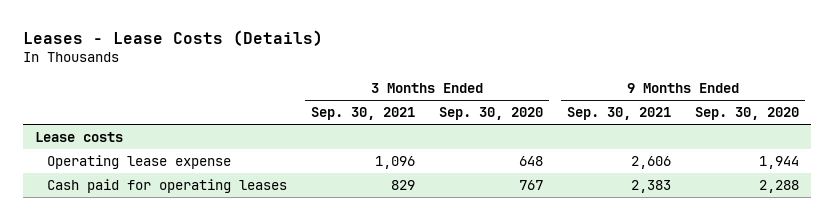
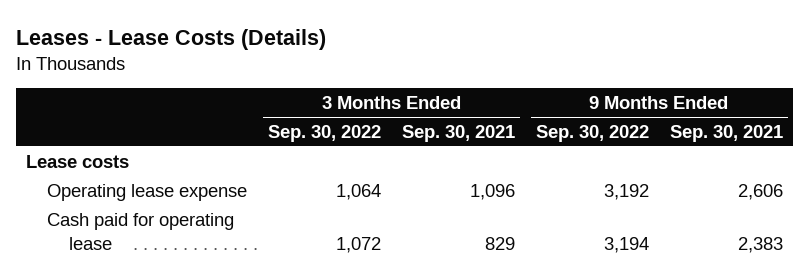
[439,107,544,121] Sep. 30, 2020 -> none
[694,107,799,121] Sep. 30, 2020 -> none
none -> [268,124,382,142] Sep. 30, 2022
none -> [535,124,649,142] Sep. 30, 2022
[47,179,288,194] Cash paid for operating leases -> [47,212,235,250] Cash paid for operating lease

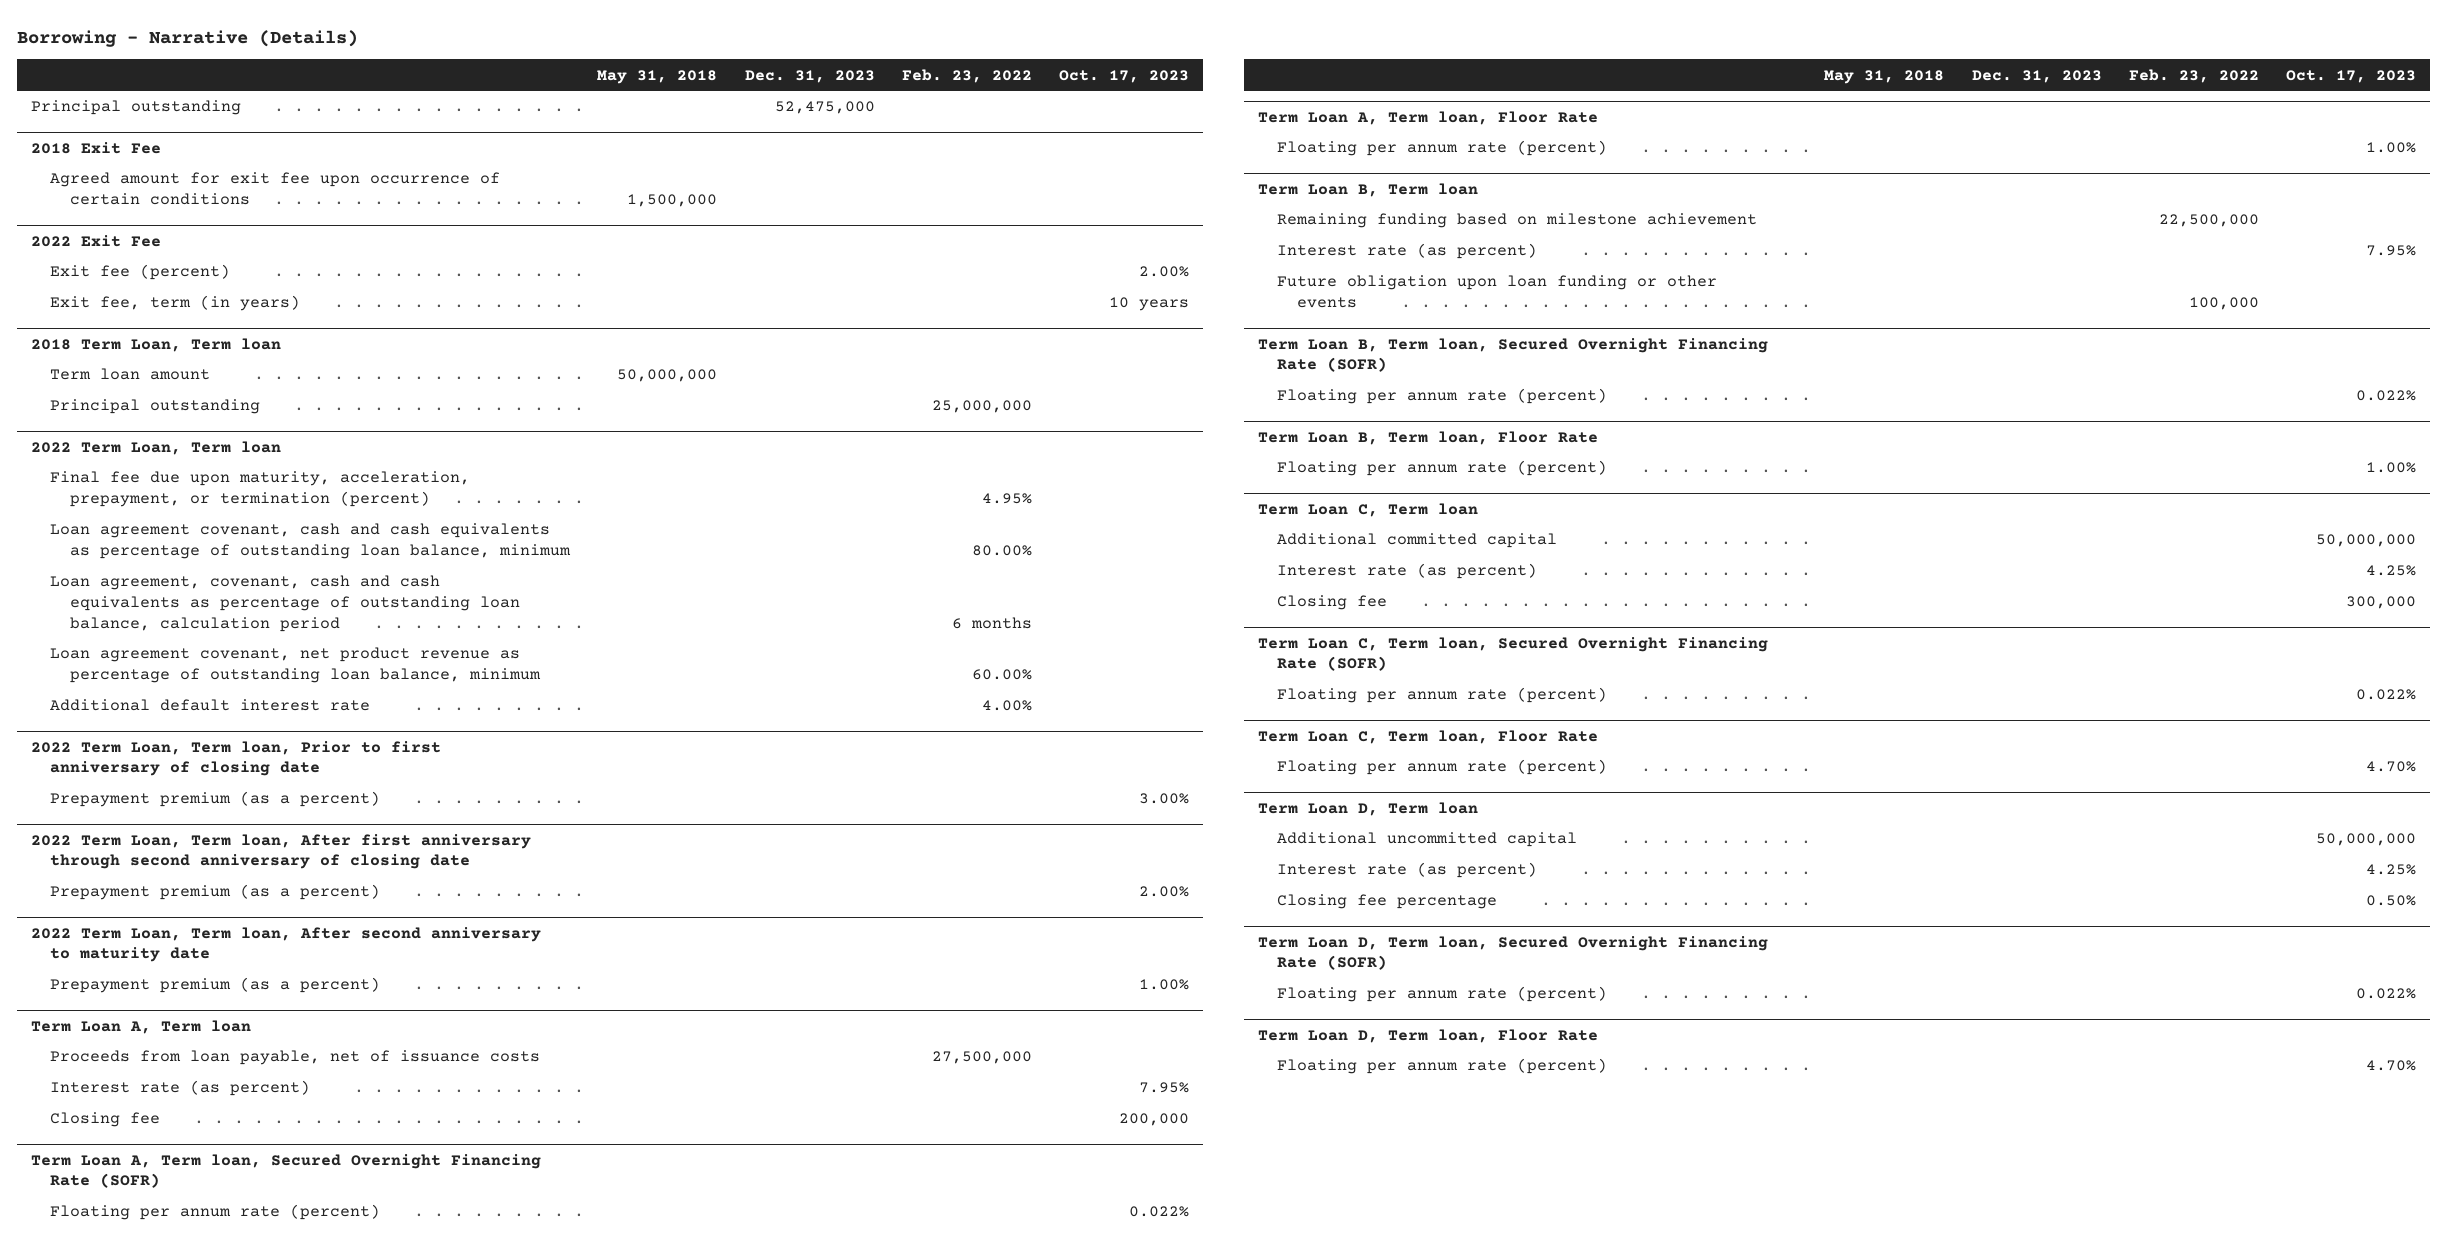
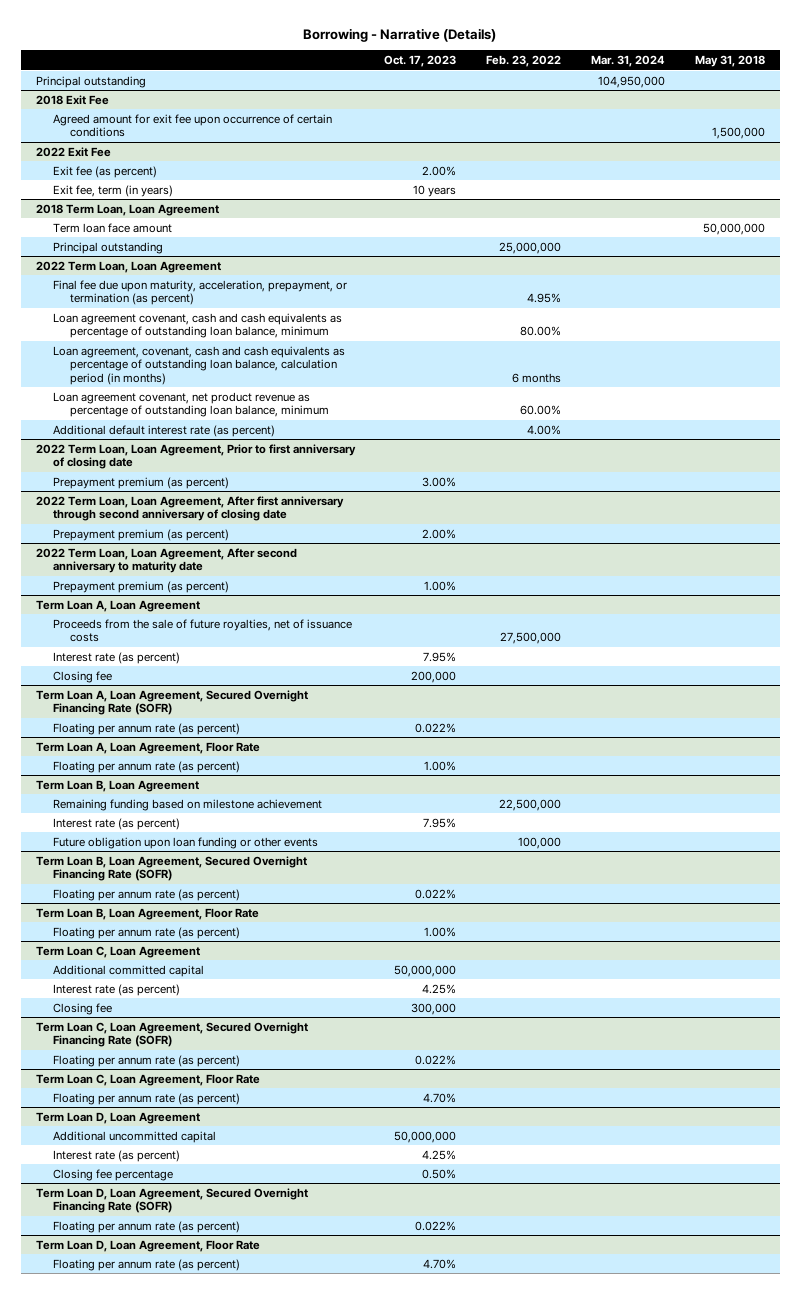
[744,69,875,83] Dec. 31, 2023 -> none
none -> [591,55,666,68] Mar. 31, 2024
[50,264,231,281] Exit fee (percent) -> [52,165,157,178] Exit fee (as percent)
[30,337,281,352] 2018 Term Loan, Term loan -> [35,203,219,216] 2018 Term Loan, Loan Agreement
[50,368,211,381] Term loan amount -> [52,222,172,233] Term loan face amount
[30,440,281,455] 2022 Term Loan, Term loan -> [35,260,221,273] 2022 Term Loan, Loan Agreement
[50,471,471,508] Final fee due upon maturity, acceleration, prepayment, or termination (percent) -> [52,279,347,306] Final fee due upon maturity, acceleration, prepayment, or termination (as percent)
[50,575,521,632] Loan agreement, covenant, cash and cash equivalents as percentage of outstanding loan balance, calculation period -> [52,345,345,385] Loan agreement, covenant, cash and cash equivalents as percentage of outstanding loan balance, calculation period (in months)
[50,699,371,712] Additional default interest rate -> [52,424,275,437] Additional default interest rate (as percent)
[30,740,441,777] 2022 Term Loan, Term loan, Prior to first anniversary of closing date -> [35,443,356,470] 2022 Term Loan, Loan Agreement, Prior to first anniversary of closing date
[50,791,381,808] Prepayment premium (as a percent) -> [52,476,229,489] Prepayment premium (as percent)
[30,833,531,870] 2022 Term Loan, Term loan, After first anniversary through second anniversary of closing date -> [35,495,344,522] 2022 Term Loan, Loan Agreement, After first anniversary through second anniversary of closing date
[50,884,381,901] Prepayment premium (as a percent) -> [52,528,229,541] Prepayment premium (as percent)
[30,926,541,963] 2022 Term Loan, Term loan, After second anniversary to maturity date -> [35,547,297,574] 2022 Term Loan, Loan Agreement, After second anniversary to maturity date
[50,977,381,994] Prepayment premium (as a percent) -> [52,580,229,593] Prepayment premium (as percent)
[30,1019,251,1034] Term Loan A, Term loan -> [35,599,200,612] Term Loan A, Loan Agreement
[50,1050,541,1066] Proceeds from loan payable, net of issuance costs -> [52,618,352,643] Proceeds from the sale of future royalties, net of issuance costs
[30,1153,541,1189] Term Loan A, Term loan, Secured Overnight Financing Rate (SOFR) -> [35,689,308,716] Term Loan A, Loan Agreement, Secured Overnight Financing Rate (SOFR)
[50,1204,381,1221] Floating per annum rate (percent) -> [52,722,240,735] Floating per annum rate (as percent)
[1257,110,1598,125] Term Loan A, Term loan, Floor Rate -> [35,741,260,754] Term Loan A, Loan Agreement, Floor Rate
[1277,140,1608,157] Floating per annum rate (percent) -> [52,760,240,773] Floating per annum rate (as percent)
[1257,182,1478,197] Term Loan B, Term loan -> [35,779,199,792] Term Loan B, Loan Agreement
[1257,337,1768,373] Term Loan B, Term loan, Secured Overnight Financing Rate (SOFR) -> [35,855,307,882] Term Loan B, Loan Agreement, Secured Overnight Financing Rate (SOFR)
[1277,388,1608,405] Floating per annum rate (percent) -> [52,888,240,901] Floating per annum rate (as percent)
[1257,430,1598,445] Term Loan B, Term loan, Floor Rate -> [35,907,259,920] Term Loan B, Loan Agreement, Floor Rate
[1277,460,1608,477] Floating per annum rate (percent) -> [52,926,240,939] Floating per annum rate (as percent)
[1257,502,1478,517] Term Loan C, Term loan -> [35,945,200,958] Term Loan C, Loan Agreement
[1257,636,1768,672] Term Loan C, Term loan, Secured Overnight Financing Rate (SOFR) -> [35,1021,308,1048] Term Loan C, Loan Agreement, Secured Overnight Financing Rate (SOFR)
[1277,687,1608,704] Floating per annum rate (percent) -> [52,1054,240,1067] Floating per annum rate (as percent)
[1257,729,1598,744] Term Loan C, Term loan, Floor Rate -> [35,1073,260,1086] Term Loan C, Loan Agreement, Floor Rate
[1277,759,1608,776] Floating per annum rate (percent) -> [52,1092,240,1105] Floating per annum rate (as percent)
[1257,801,1478,816] Term Loan D, Term loan -> [35,1111,200,1124] Term Loan D, Loan Agreement
[1257,935,1768,971] Term Loan D, Term loan, Secured Overnight Financing Rate (SOFR) -> [35,1187,308,1214] Term Loan D, Loan Agreement, Secured Overnight Financing Rate (SOFR)
[1277,986,1608,1003] Floating per annum rate (percent) -> [52,1220,240,1233] Floating per annum rate (as percent)
[1257,1028,1598,1043] Term Loan D, Term loan, Floor Rate -> [35,1239,260,1252] Term Loan D, Loan Agreement, Floor Rate
[1277,1058,1608,1075] Floating per annum rate (percent) -> [52,1258,240,1271] Floating per annum rate (as percent)

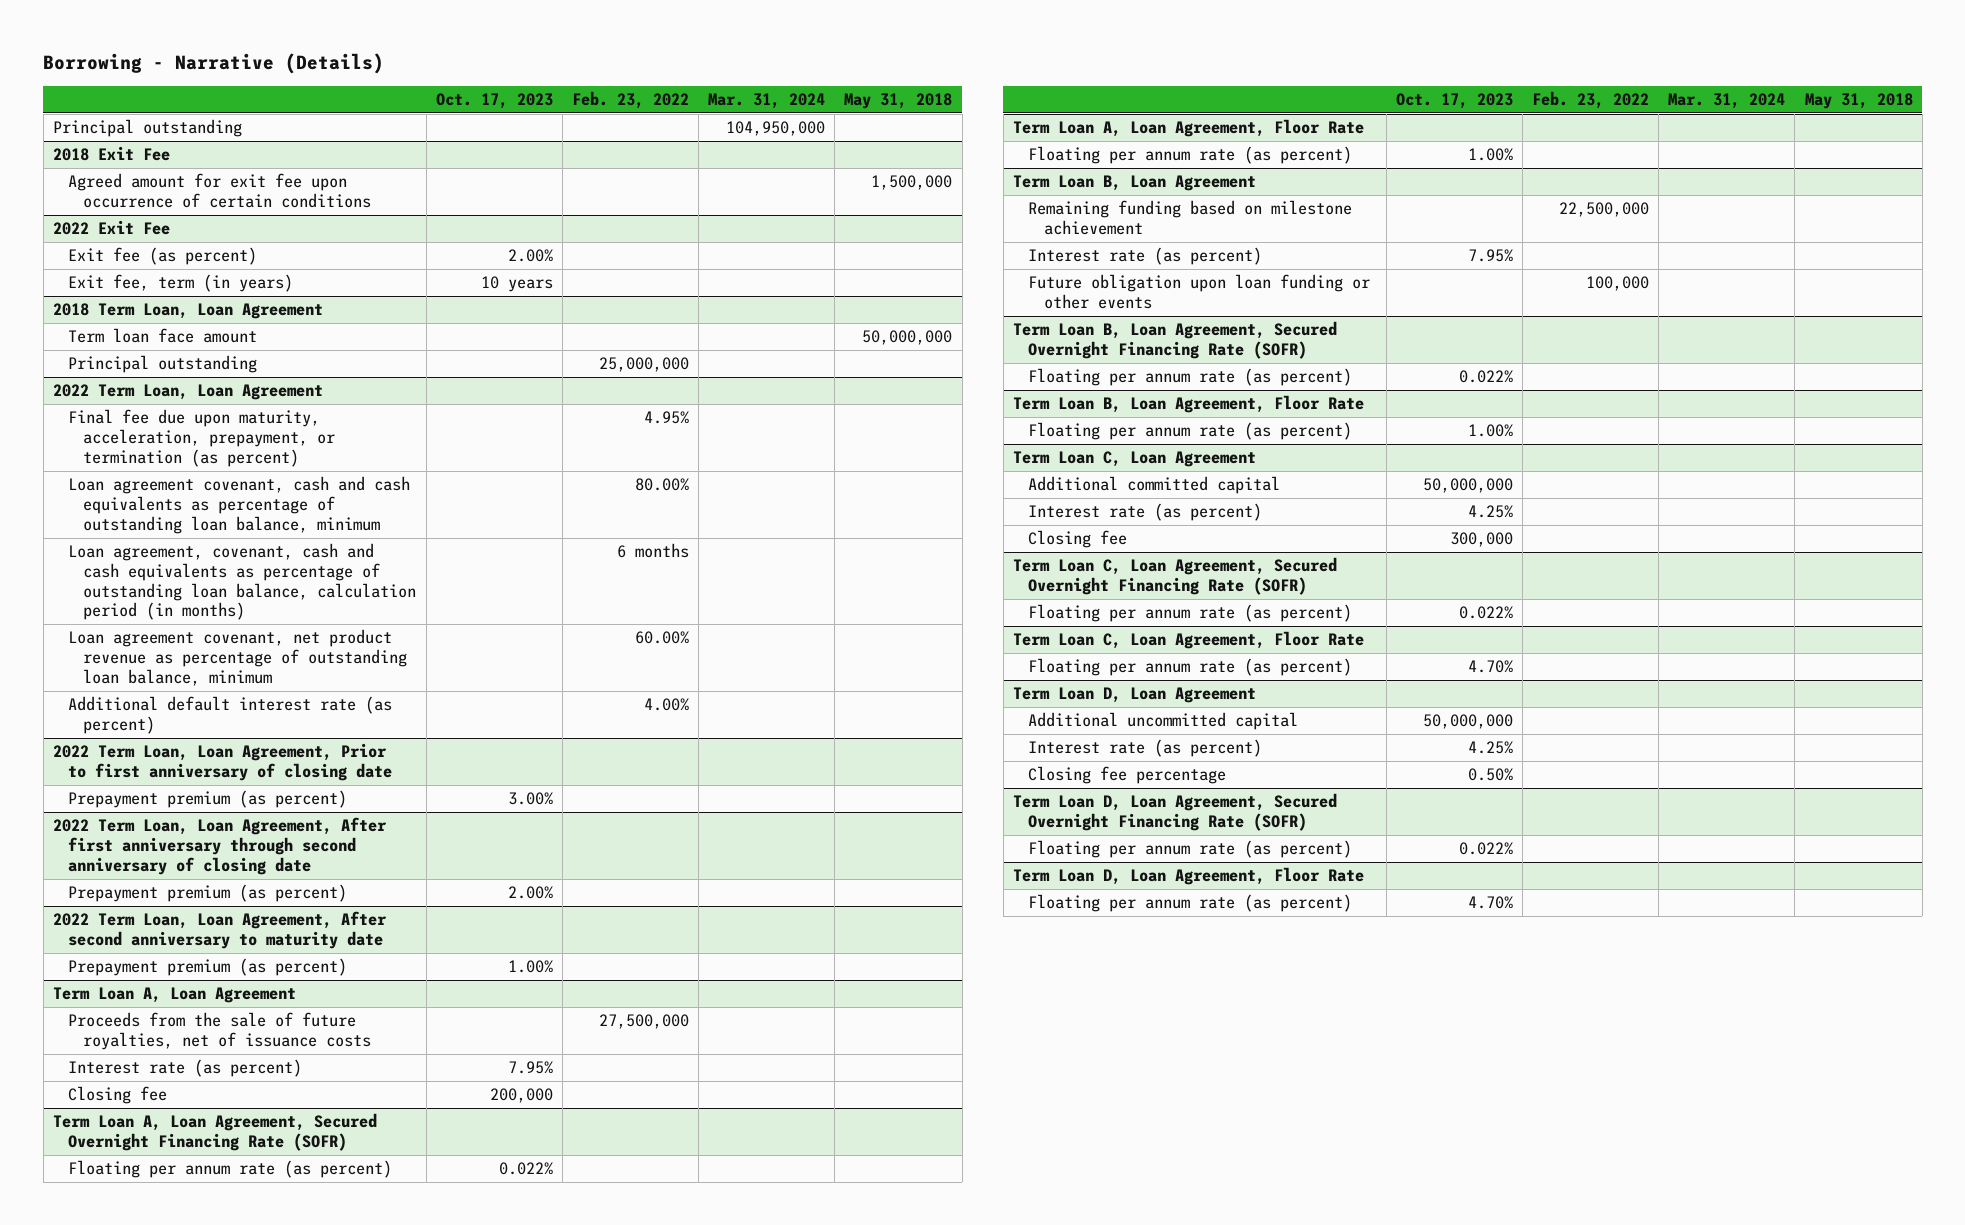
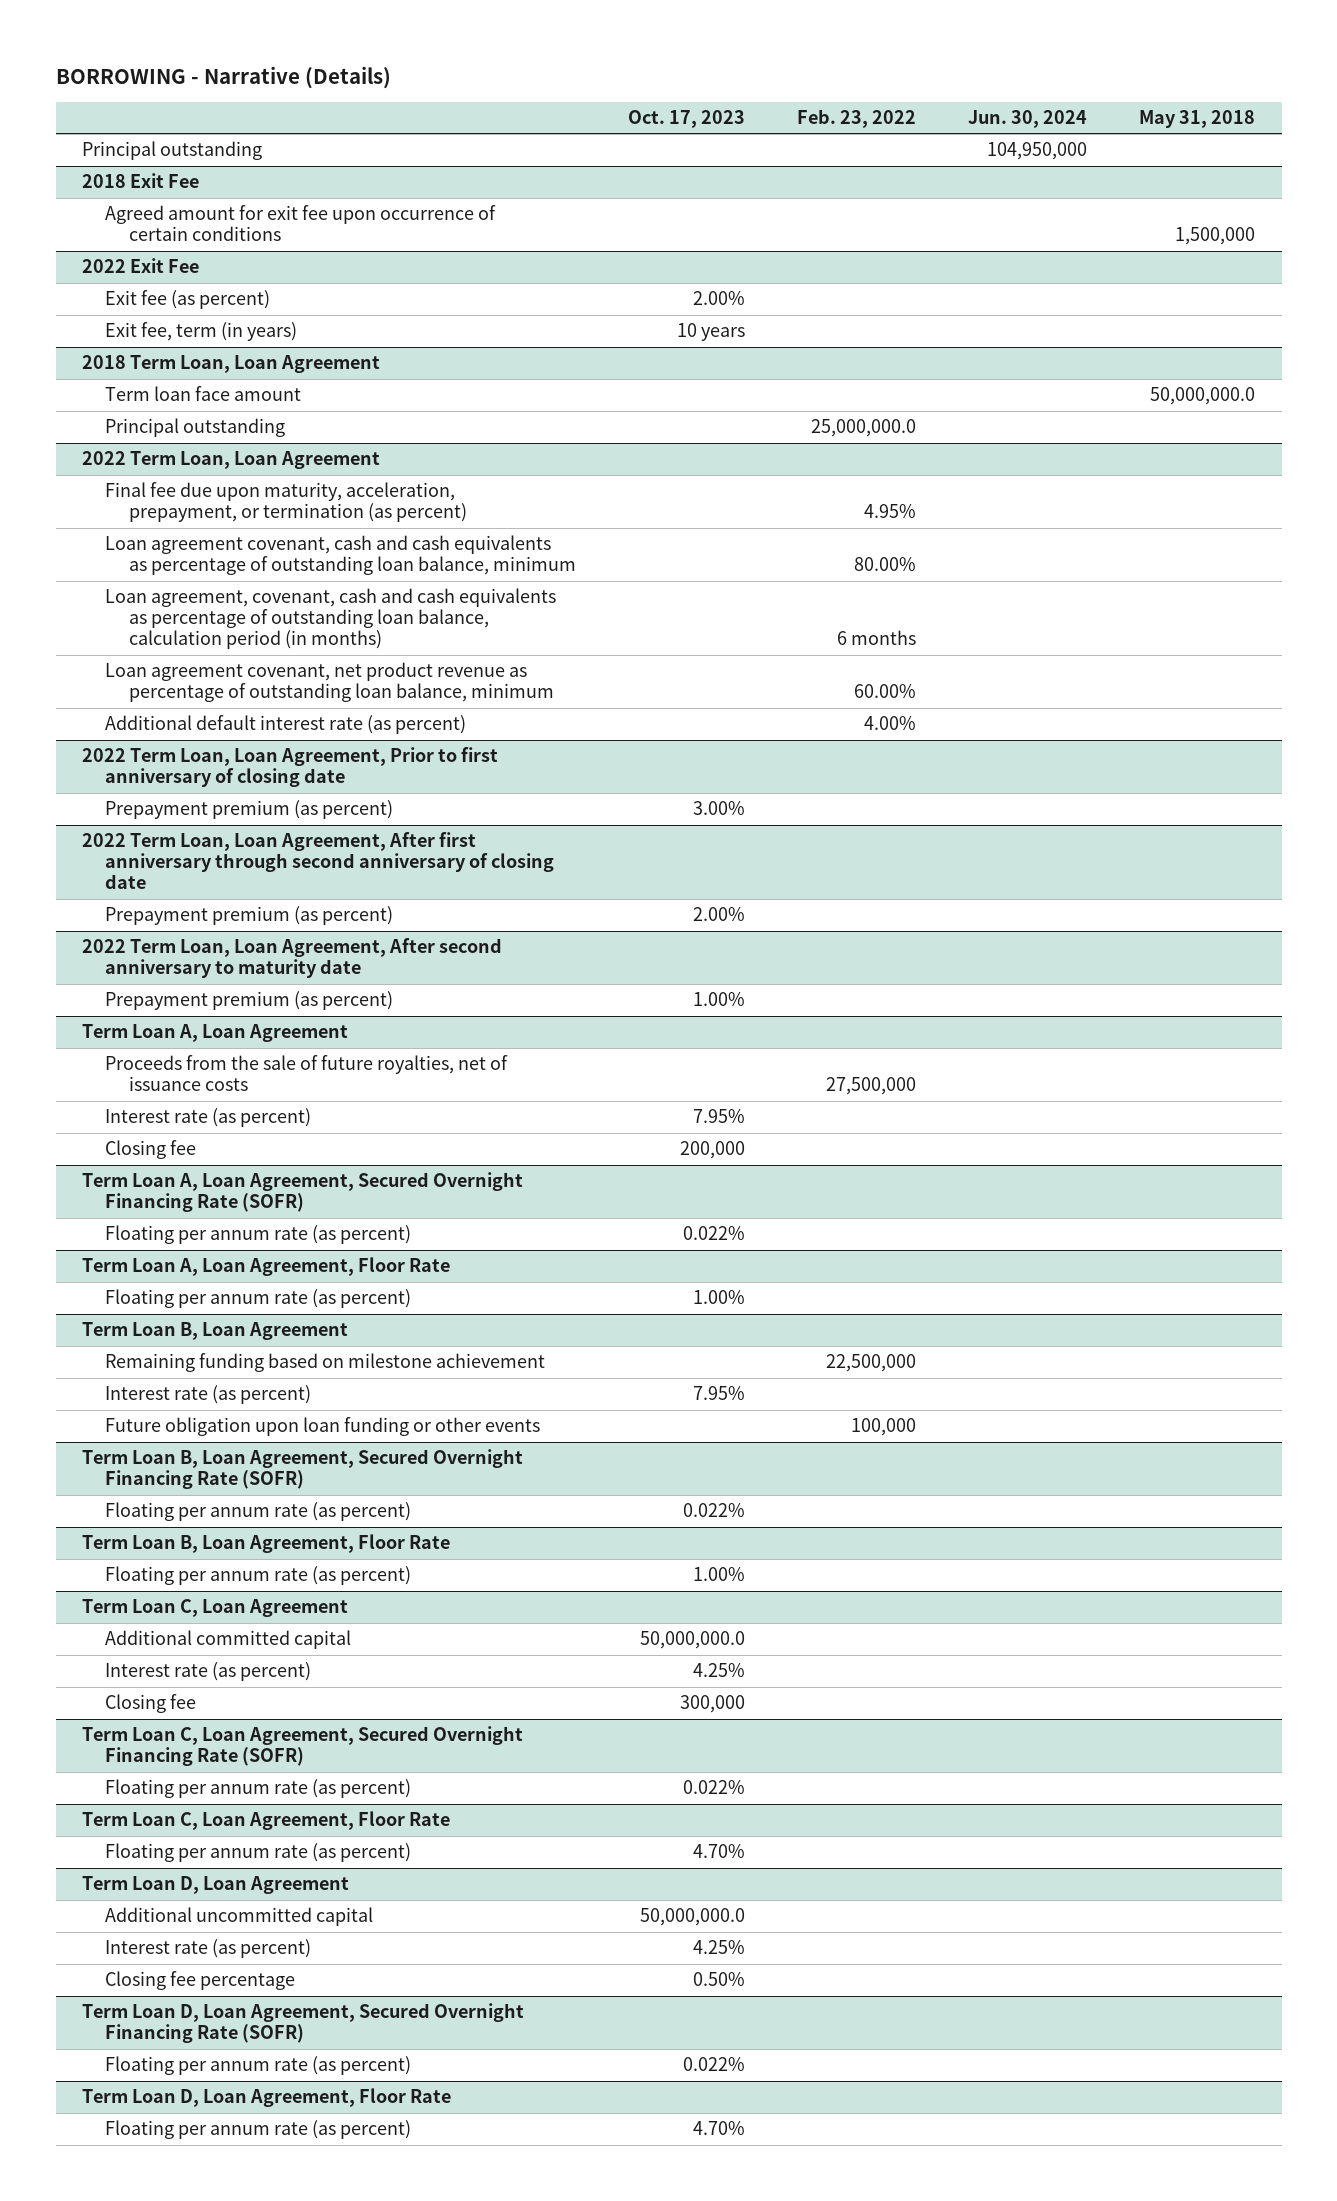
[43,52,385,74] Borrowing - Narrative (Details) -> [55,65,391,89] BORROWING - Narrative (Details)
[708,93,826,110] Mar. 31, 2024 -> none
none -> [968,110,1088,129] Jun. 30, 2024
[862,330,953,346] 50,000,000 -> [1150,387,1256,406] 50,000,000.0
[598,357,689,373] 25,000,000 -> [811,419,917,438] 25,000,000.0
[1422,478,1513,494] 50,000,000 -> [640,1631,746,1650] 50,000,000.0
[1422,714,1513,730] 50,000,000 -> [640,1908,746,1927] 50,000,000.0

